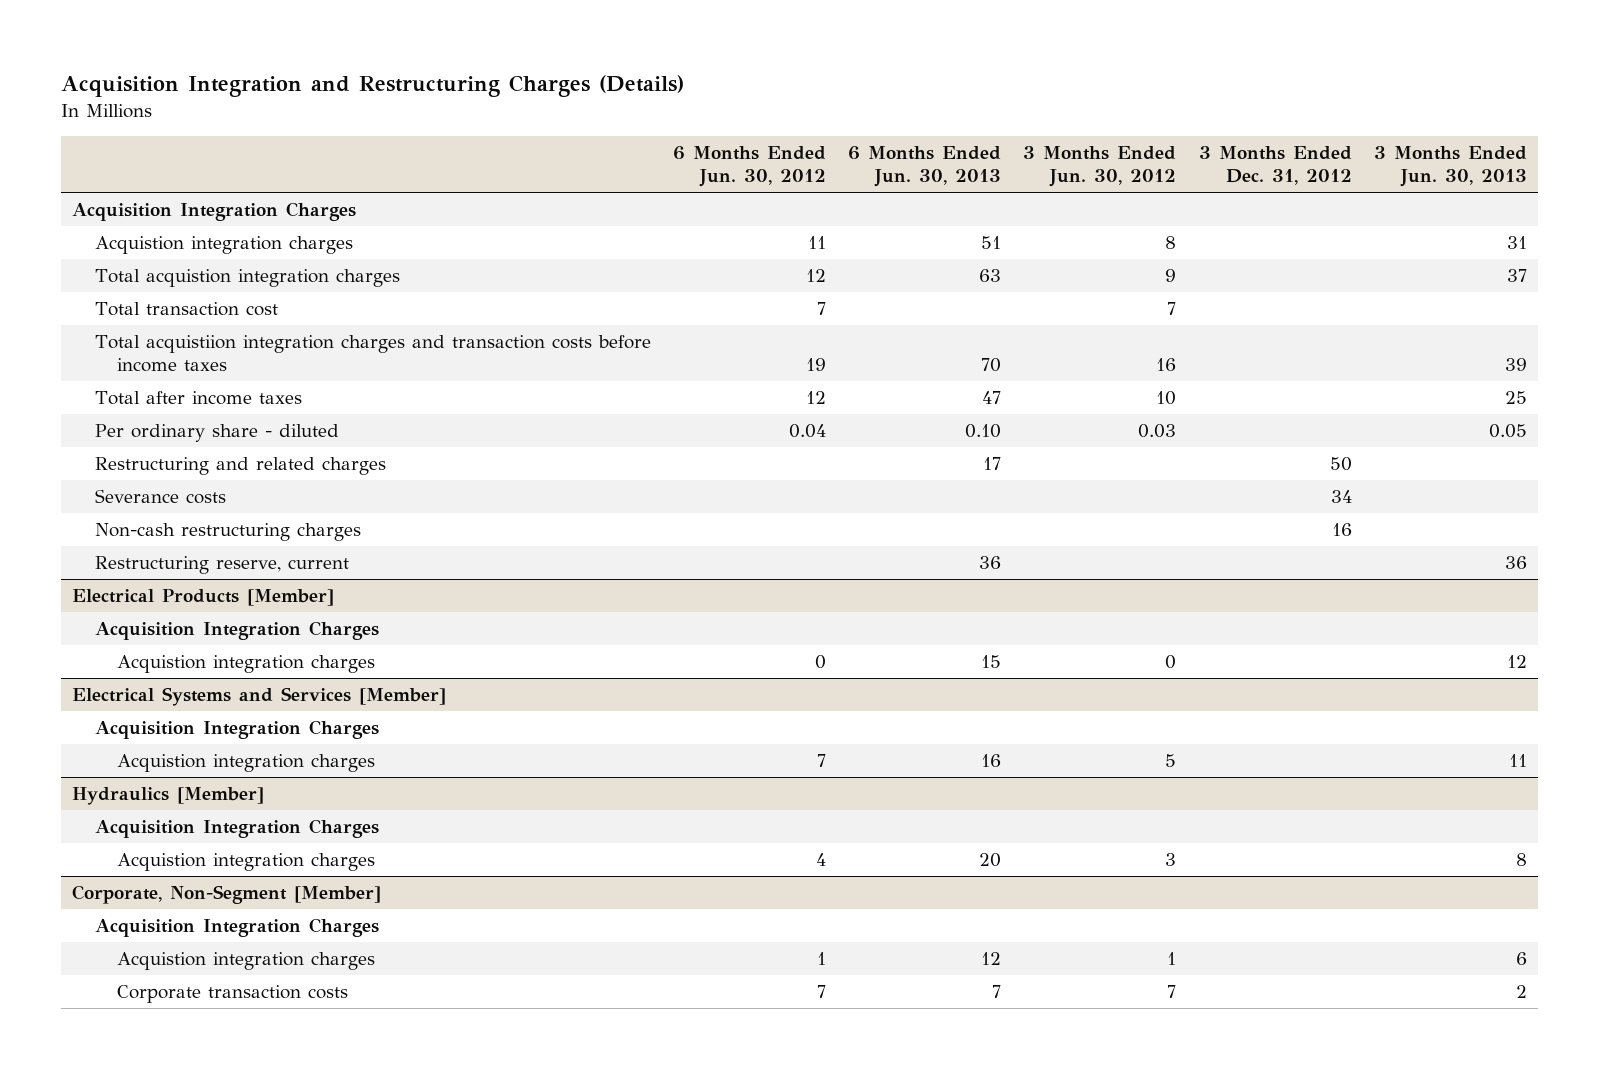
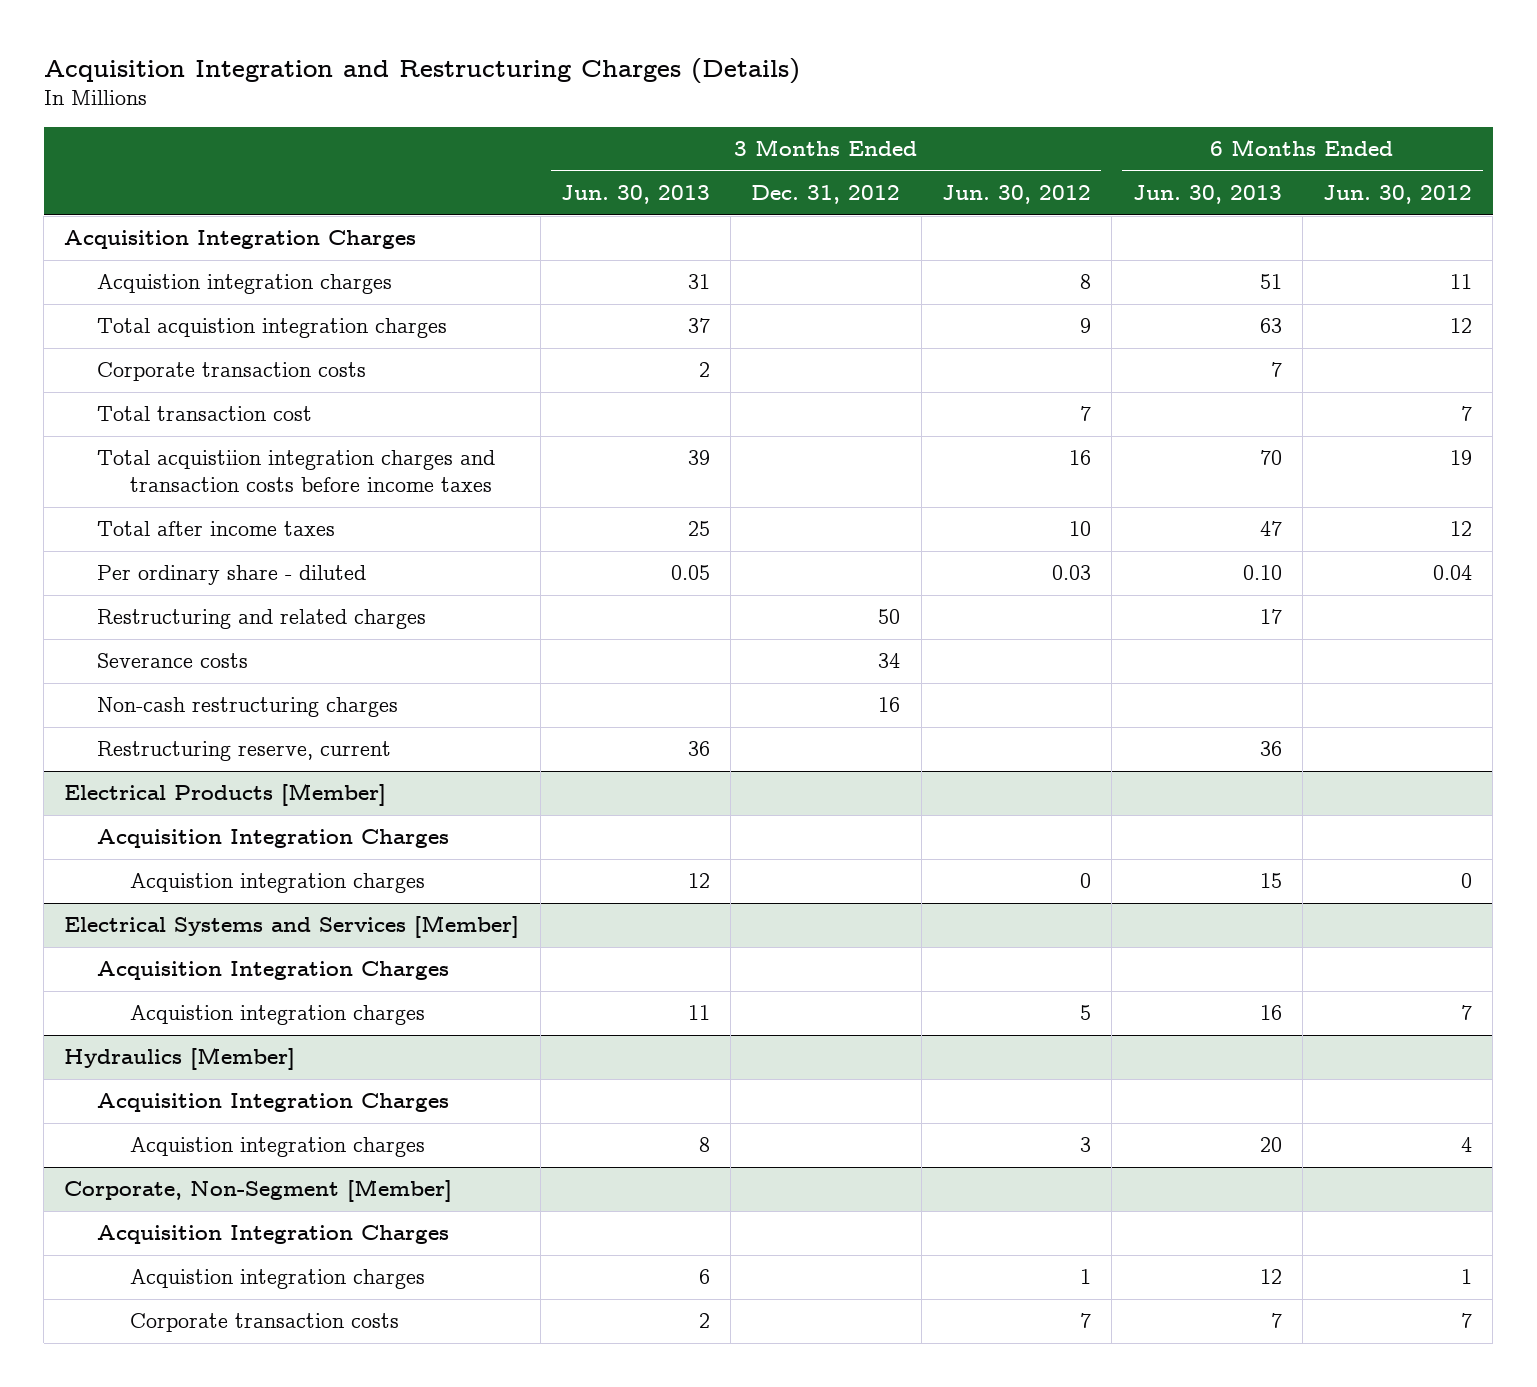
none -> [97,362,367,382] Corporate transaction costs

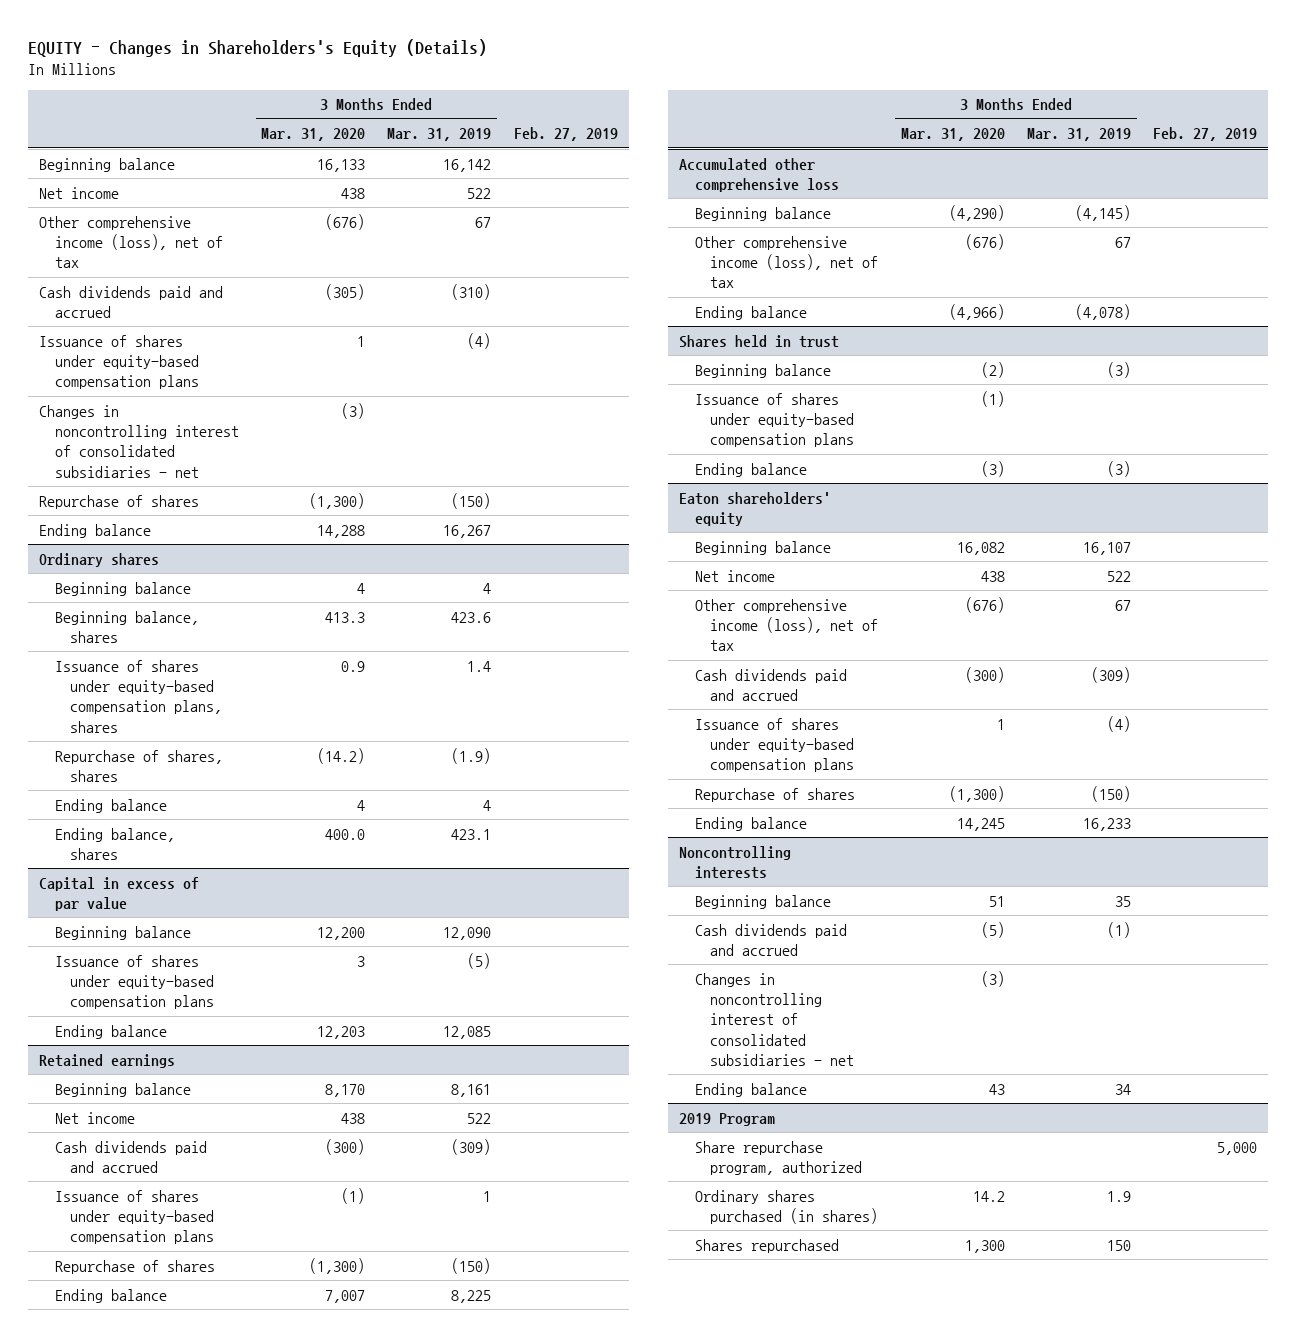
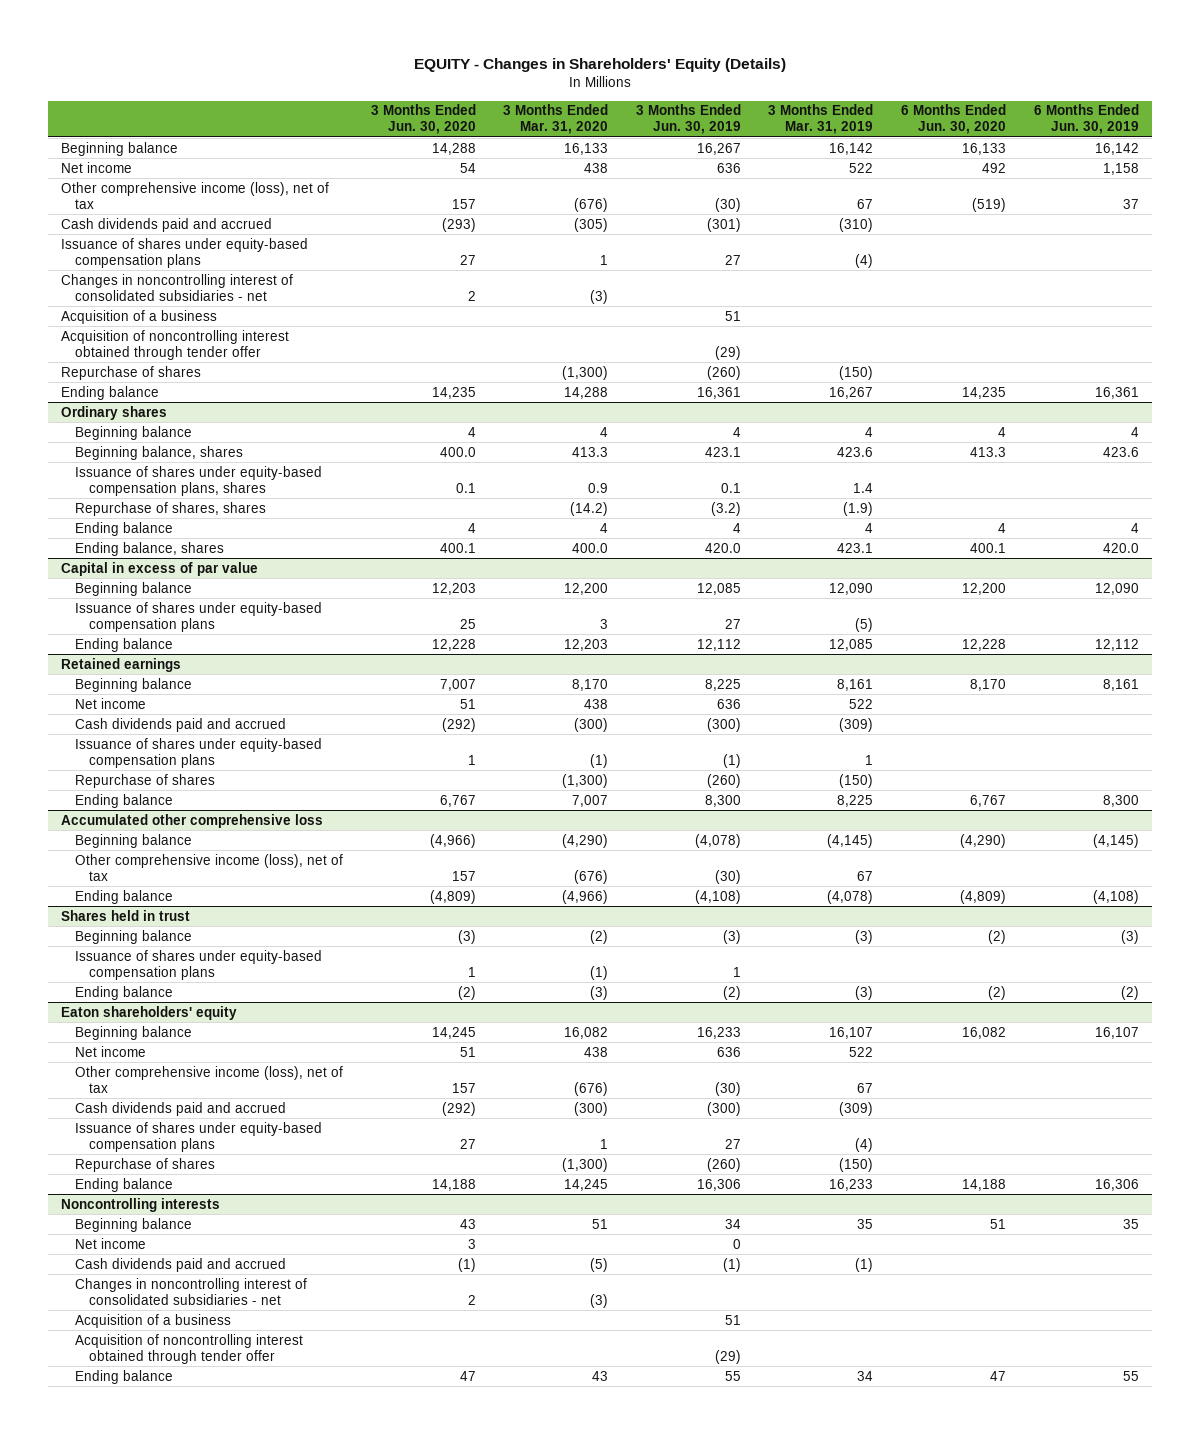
[28,38,488,57] EQUITY - Changes in Shareholders's Equity (Details) -> [413,57,786,72] EQUITY - Changes in Shareholders' Equity (Details)
[513,127,618,142] Feb. 27, 2019 -> none
none -> [370,104,476,135] 3 Months Ended Jun. 30, 2020
none -> [635,104,741,135] 3 Months Ended Jun. 30, 2019
none -> [900,104,1006,135] 6 Months Ended Jun. 30, 2020
none -> [1033,104,1139,135] 6 Months Ended Jun. 30, 2019
none -> [61,309,218,324] Acquisition of a business
none -> [61,329,290,360] Acquisition of noncontrolling interest obtained through tender offer
none -> [75,1237,147,1249] Net income
none -> [75,1313,232,1328] Acquisition of a business
none -> [75,1333,304,1364] Acquisition of noncontrolling interest obtained through tender offer
[679,1112,776,1126] 2019 Program -> none
[694,1140,863,1175] Share repurchase program, authorized -> none
[694,1189,879,1224] Ordinary shares purchased (in shares) -> none
[694,1238,839,1253] Shares repurchased -> none

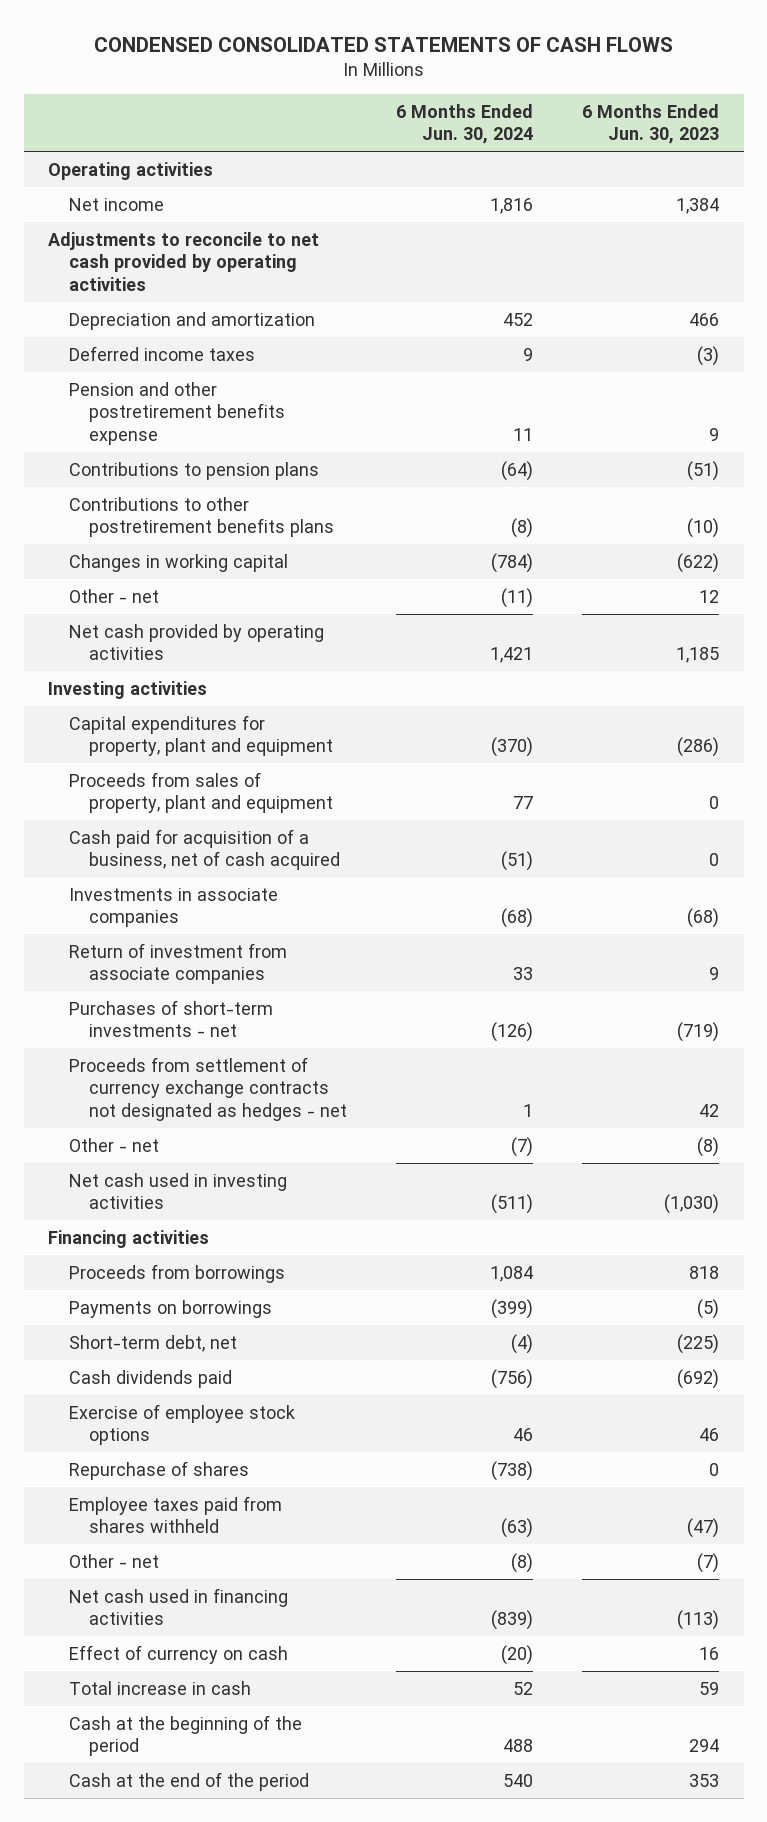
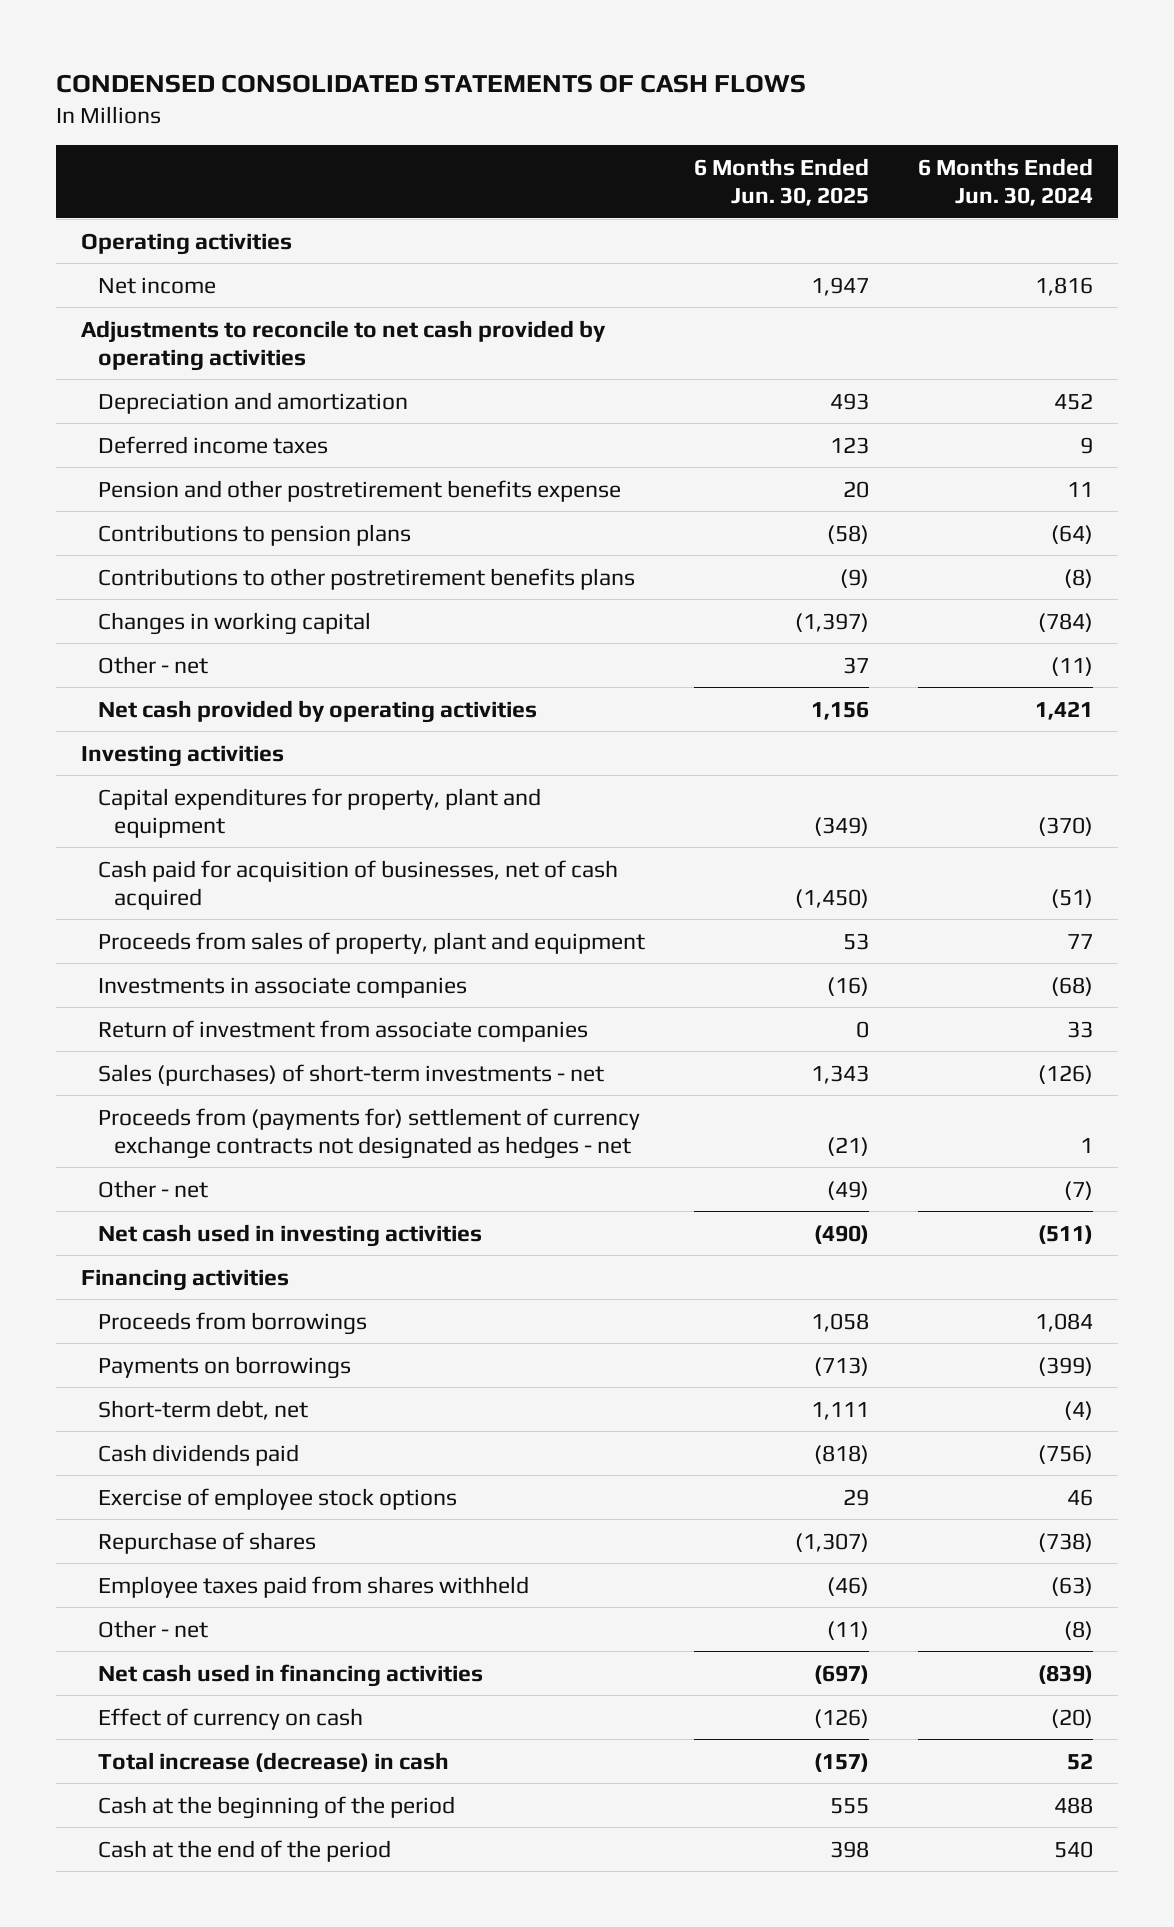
[581,103,719,145] 6 Months Ended Jun. 30, 2023 -> none
none -> [693,157,869,207] 6 Months Ended Jun. 30, 2025
none -> [97,859,618,910] Cash paid for acquisition of businesses, net of cash acquired
[68,828,340,871] Cash paid for acquisition of a business, net of cash acquired -> none
[68,999,273,1038] Purchases of short-term investments - net -> [97,1063,604,1086] Sales (purchases) of short-term investments - net
[68,1056,347,1122] Proceeds from settlement of currency exchange contracts not designated as hedges - net -> [97,1107,640,1159] Proceeds from (payments for) settlement of currency exchange contracts not designated as hedges - net
[68,1680,251,1695] Total increase in cash -> [97,1751,449,1772] Total increase (decrease) in cash

